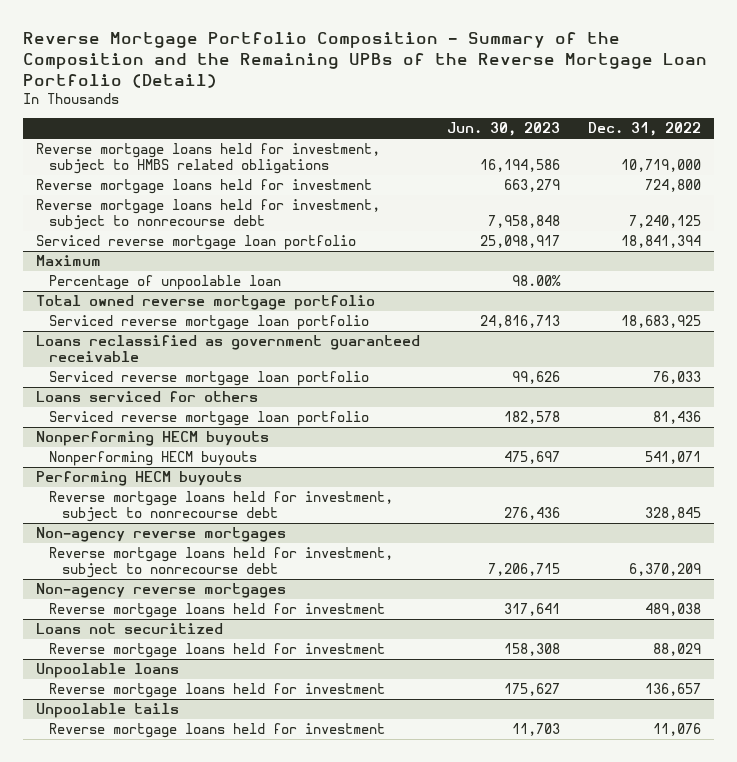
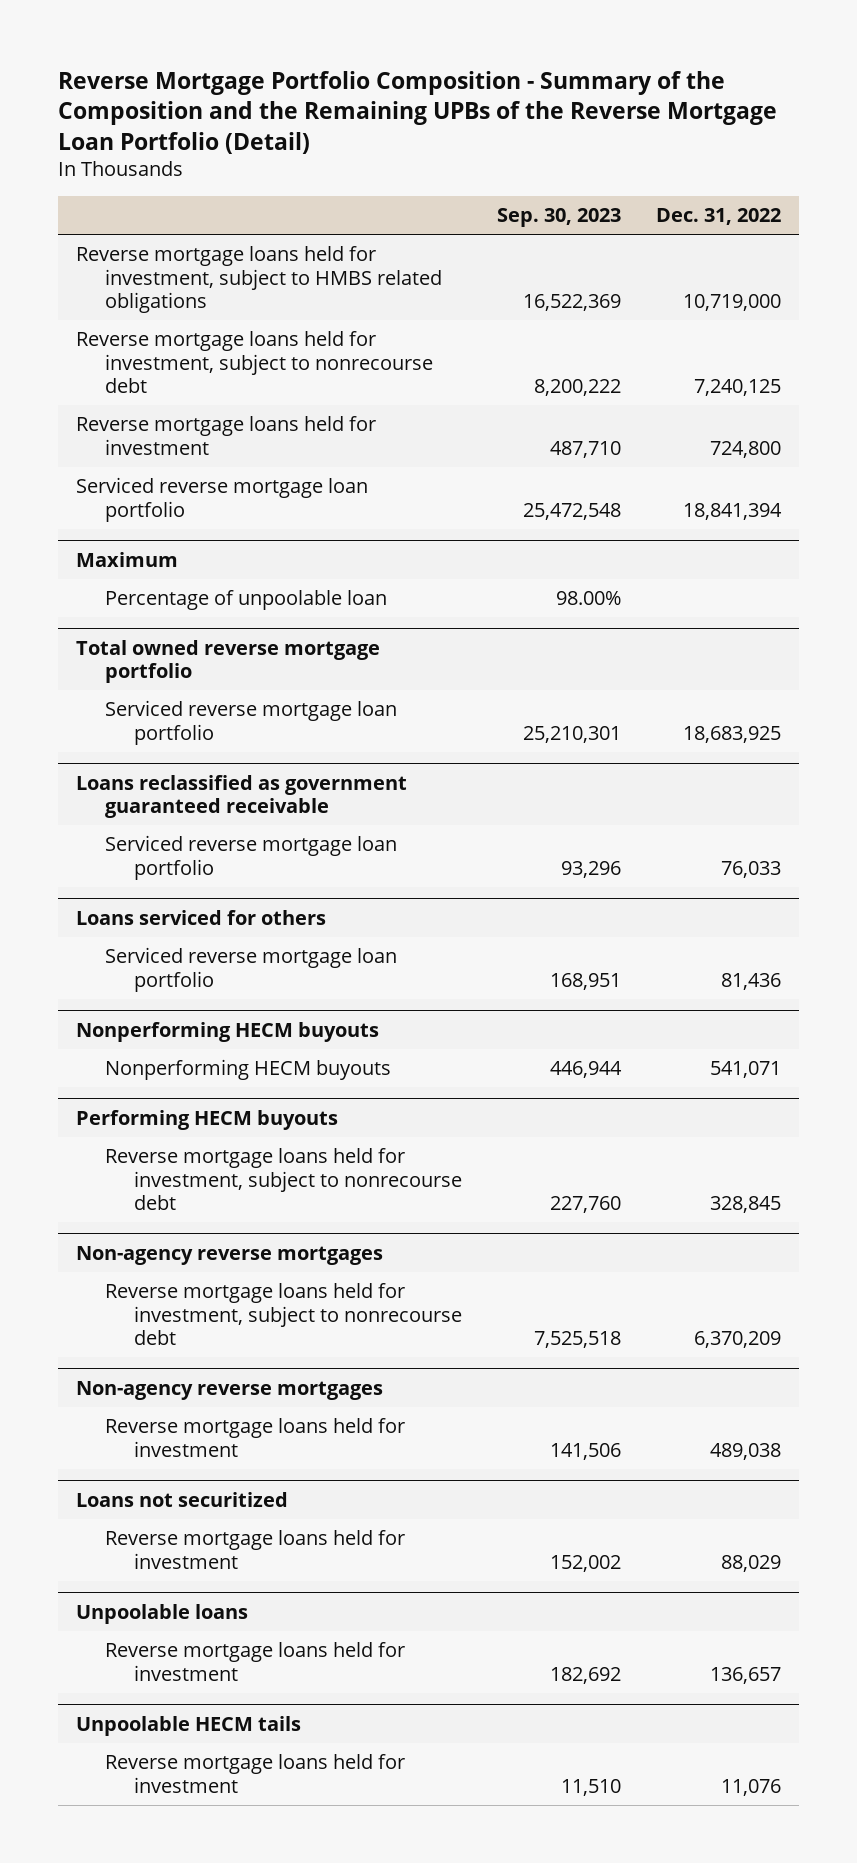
[447,122,561,137] Jun. 30, 2023 -> none
none -> [496,208,621,228] Sep. 30, 2023
[36,179,373,195] Reverse mortgage loans held for investment -> [75,416,376,455] Reverse mortgage loans held for investment
[36,703,180,719] Unpoolable tails -> [75,1715,301,1736] Unpoolable HECM tails

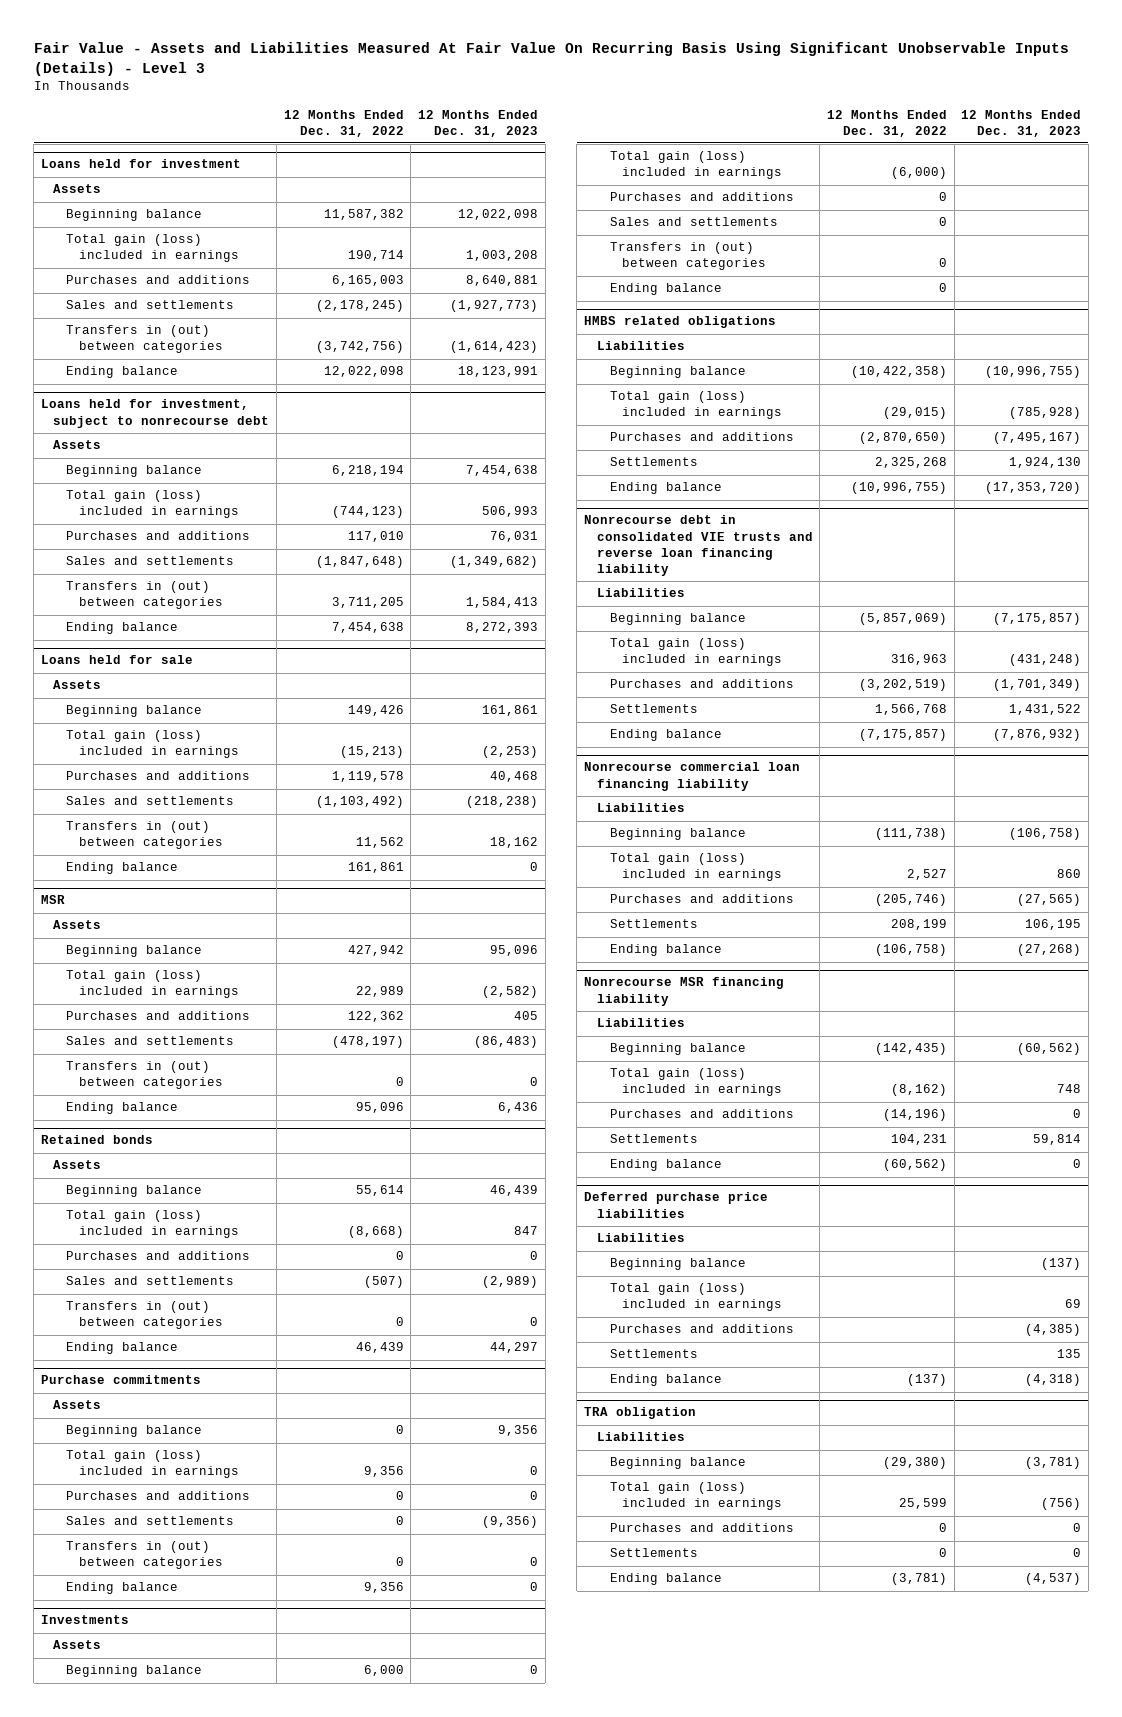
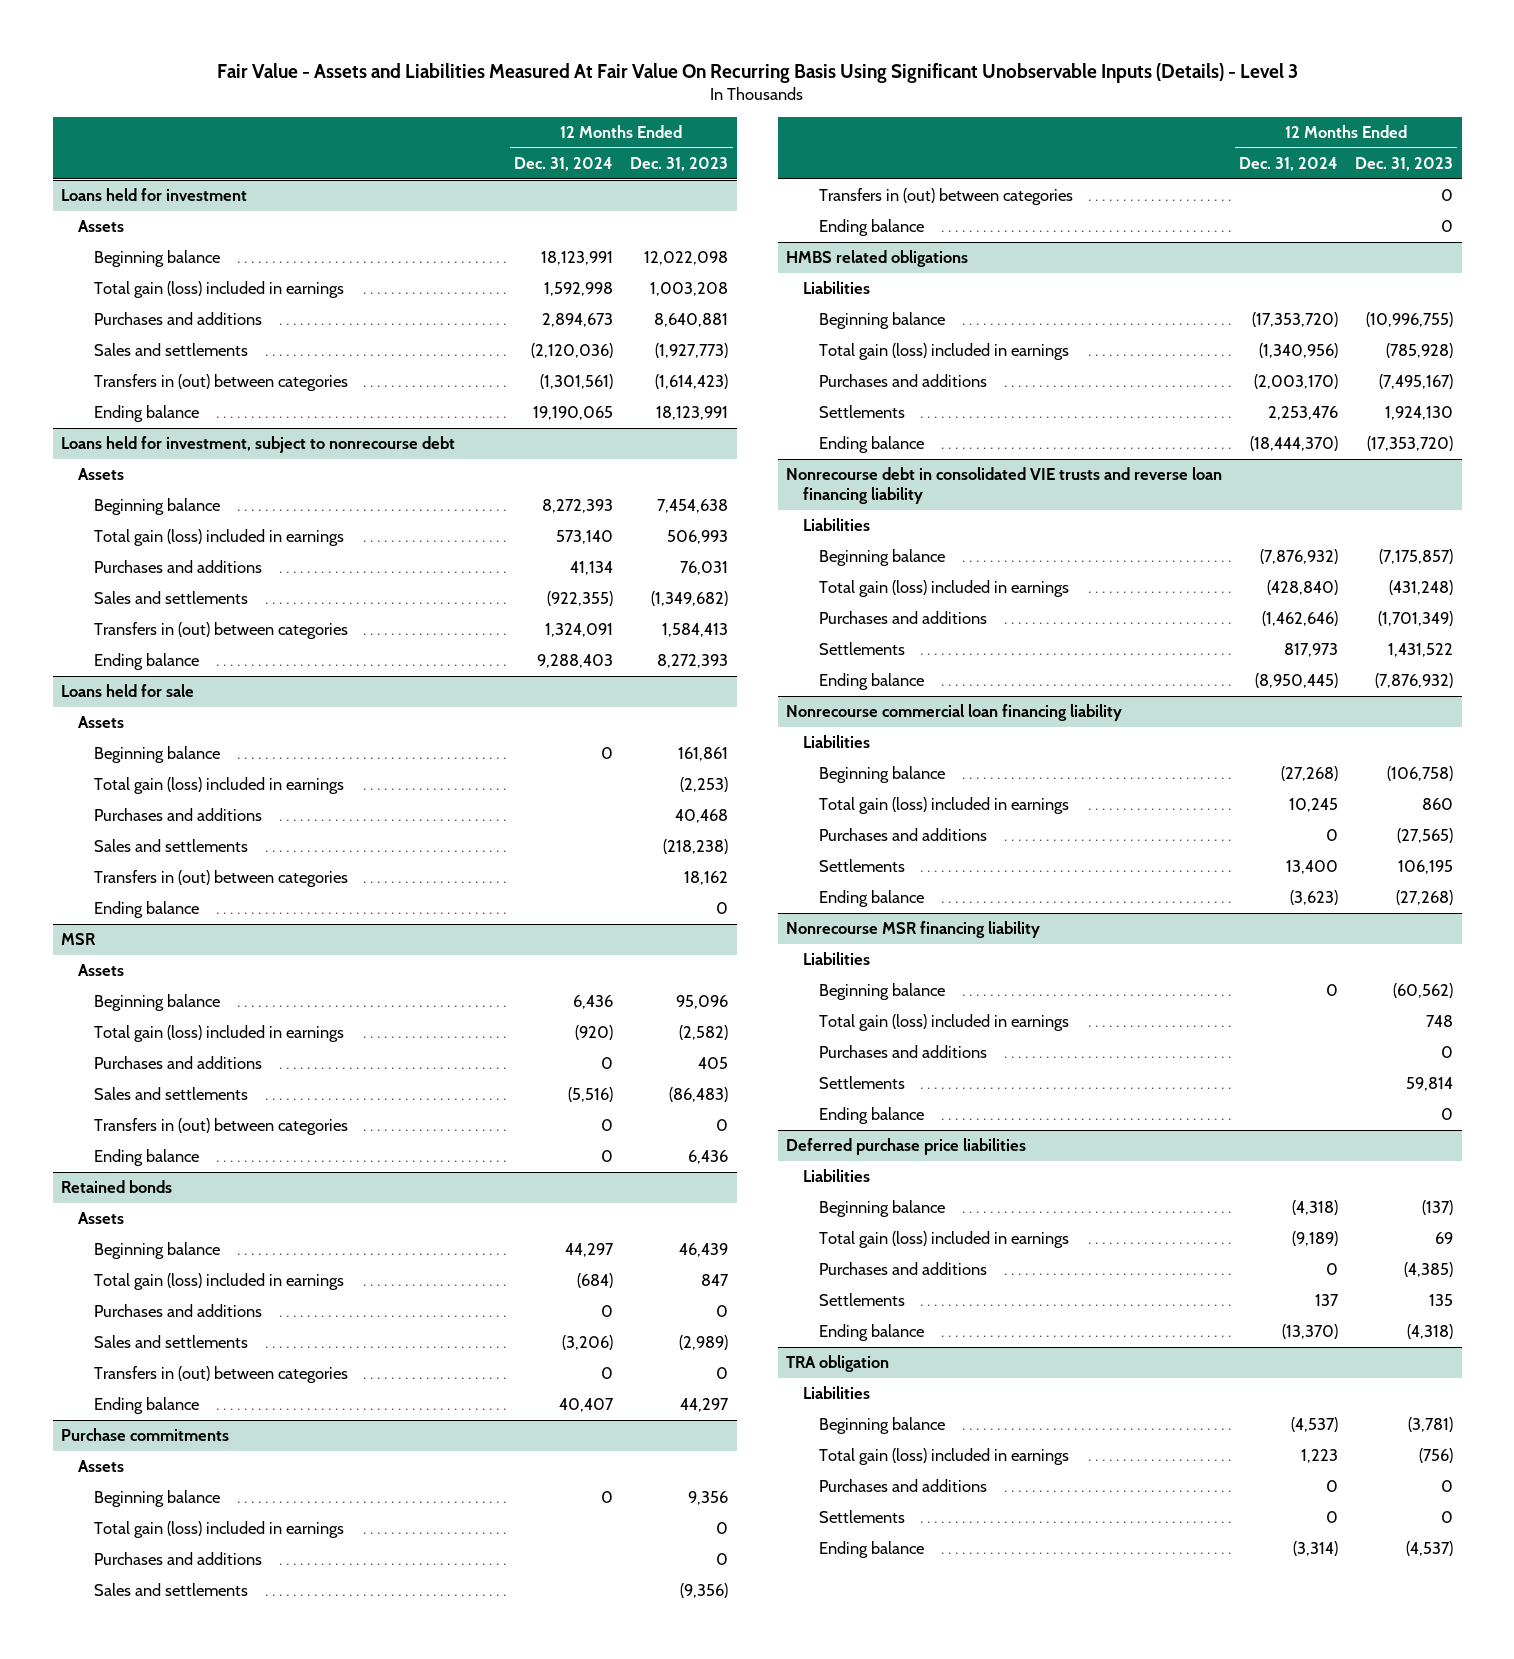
[283,109,404,137] 12 Months Ended Dec. 31, 2022 -> none
none -> [514,156,614,171] Dec. 31, 2024
[40,1615,129,1625] Investments -> none
[53,1640,102,1650] Assets -> none
[66,1665,203,1678] Beginning balance -> none
[609,151,783,180] Total gain (loss) included in earnings -> none
[609,192,794,202] Purchases and additions -> none
[609,217,778,227] Sales and settlements -> none
[609,242,767,271] Transfers in (out) between categories -> none
[609,283,722,296] Ending balance -> none

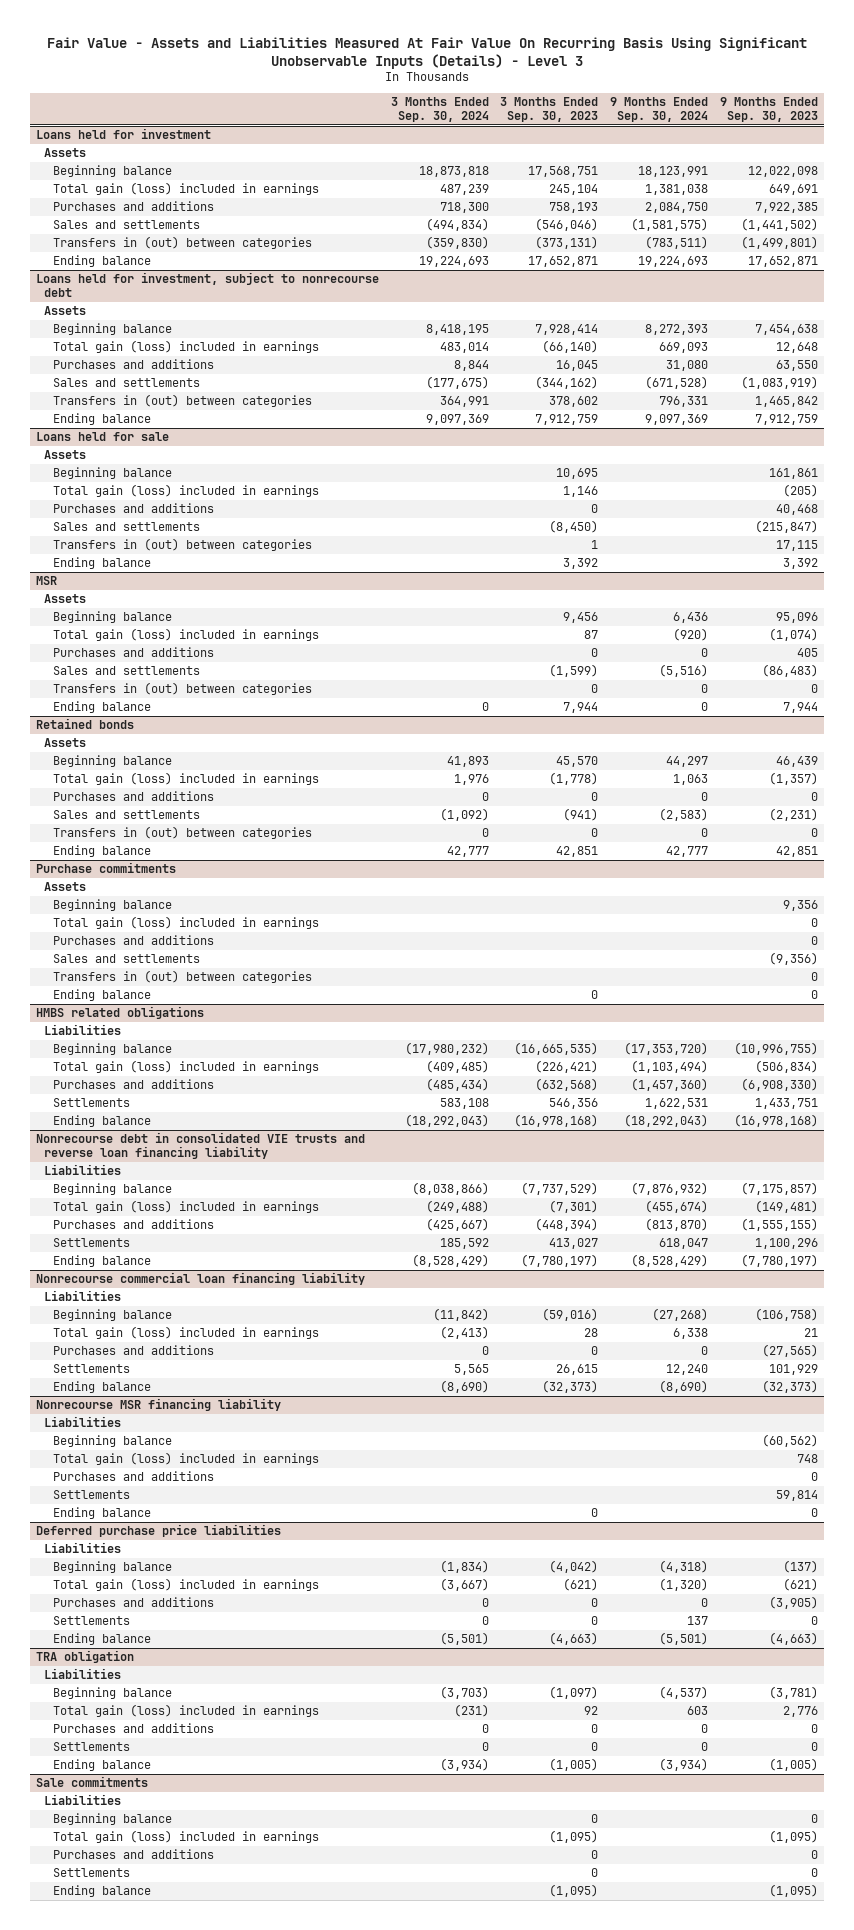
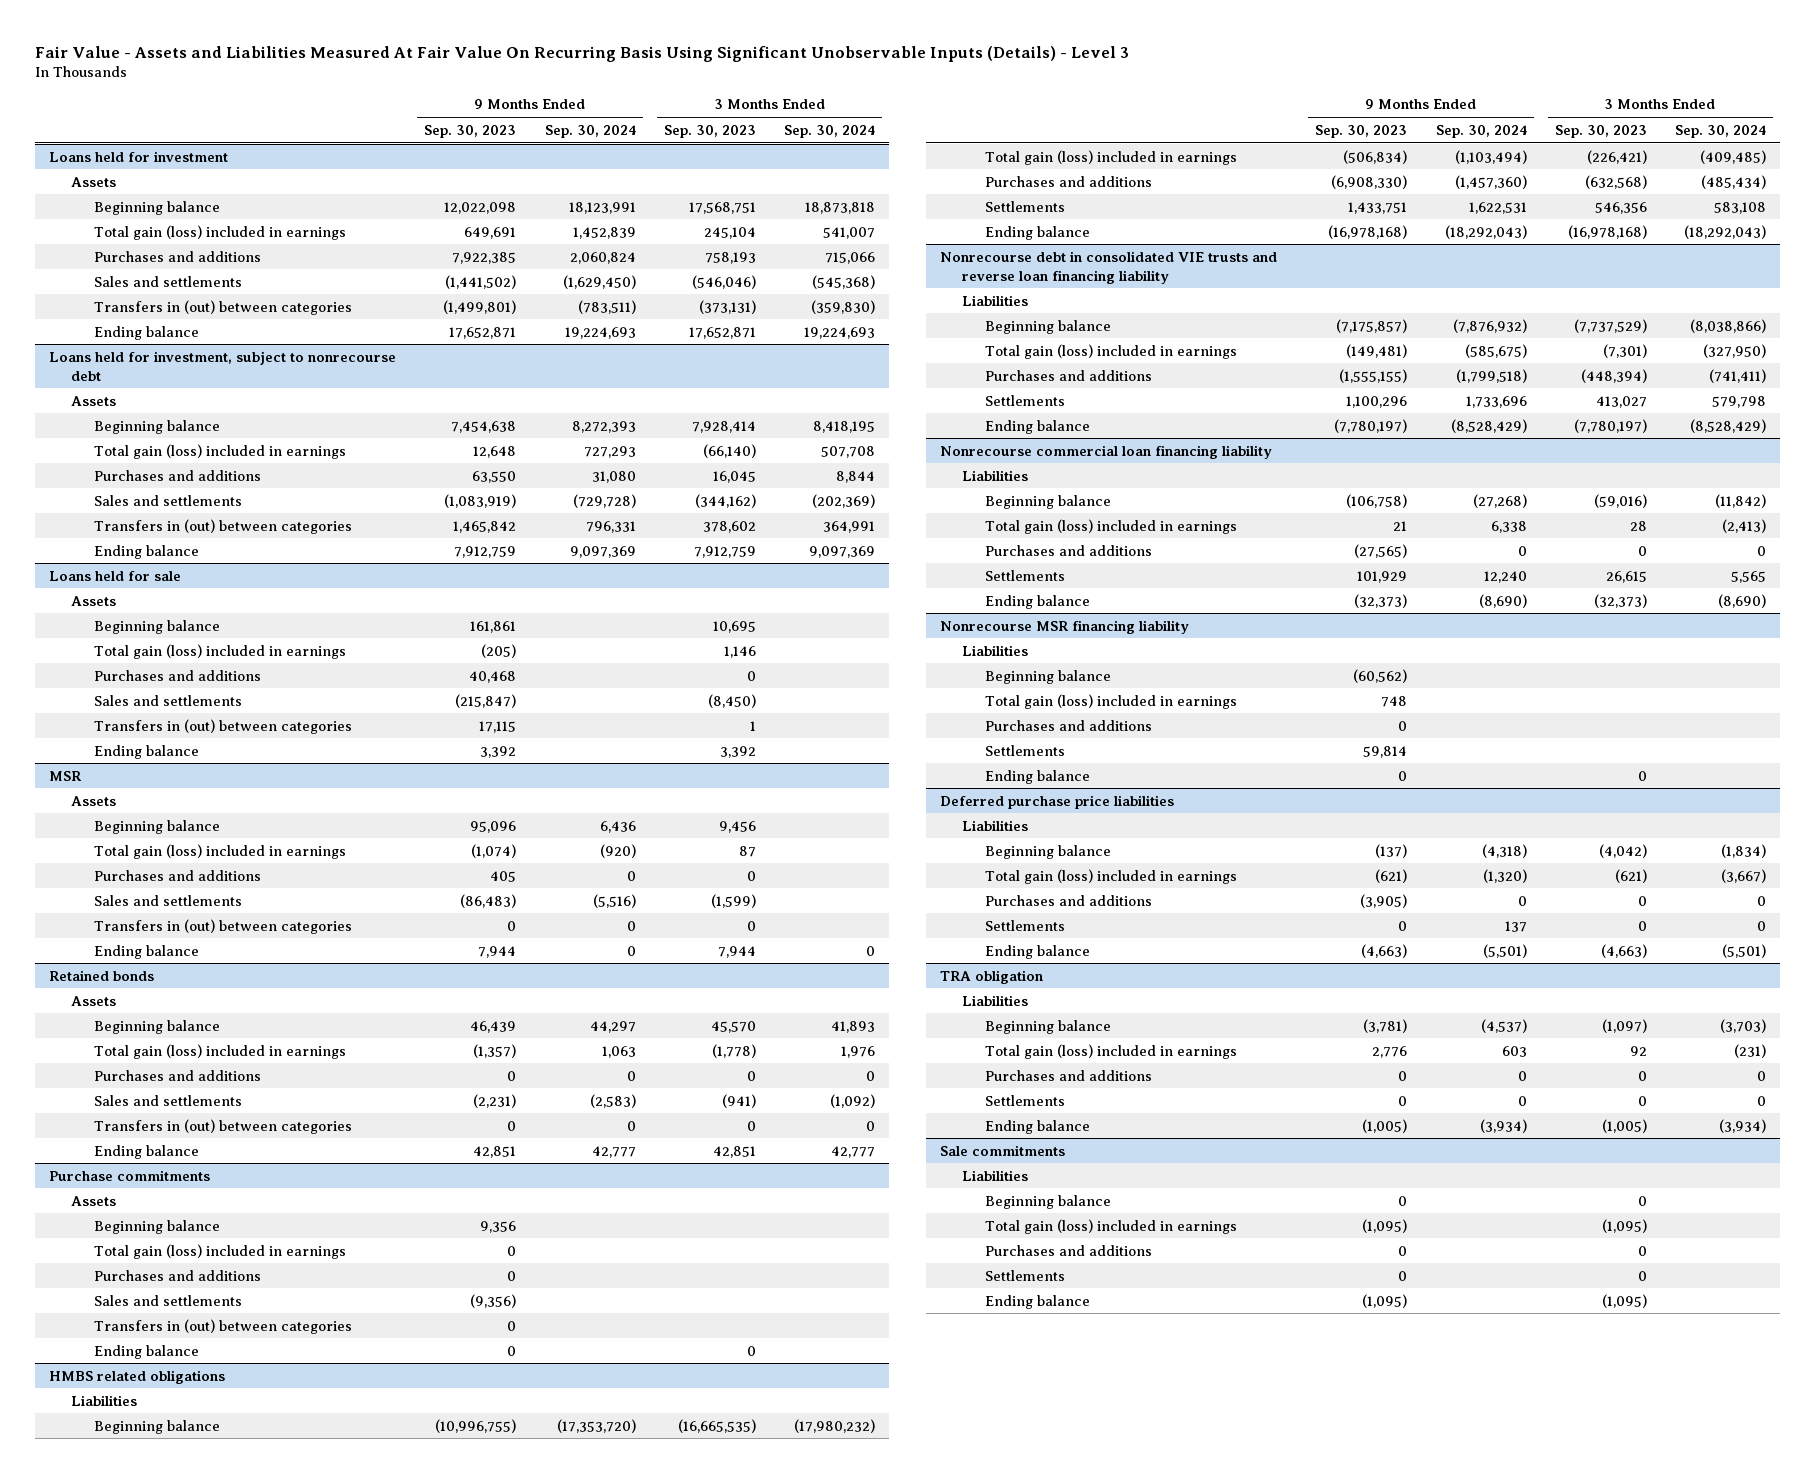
[439,184,489,196] 487,239 -> [823,226,876,239] 541,007
[645,184,709,196] 1,381,038 -> [572,226,636,239] 1,452,839
[439,202,489,214] 718,300 -> [825,251,876,264] 715,066
[645,202,709,214] 2,084,750 -> [569,251,636,264] 2,060,824
[425,218,489,232] (494,834) -> [812,274,876,289] (545,368)
[631,218,709,232] (1,581,575) -> [562,274,636,289] (1,629,450)
[439,342,489,354] 483,014 -> [821,445,876,458] 507,708
[659,342,709,354] 669,093 -> [583,445,636,458] 727,293
[425,376,489,390] (177,675) -> [812,493,876,508] (202,369)
[645,376,709,390] (671,528) -> [572,493,636,508] (729,728)
[425,1200,489,1214] (249,488) -> [1703,343,1767,358] (327,950)
[645,1200,709,1214] (455,674) -> [1464,343,1527,358] (585,675)
[425,1218,489,1232] (425,667) -> [1709,368,1767,383] (741,411)
[645,1218,709,1232] (813,870) -> [1455,368,1527,383] (1,799,518)
[439,1238,489,1250] 185,592 -> [1712,395,1767,408] 579,798
[659,1238,709,1250] 618,047 -> [1465,395,1527,408] 1,733,696

